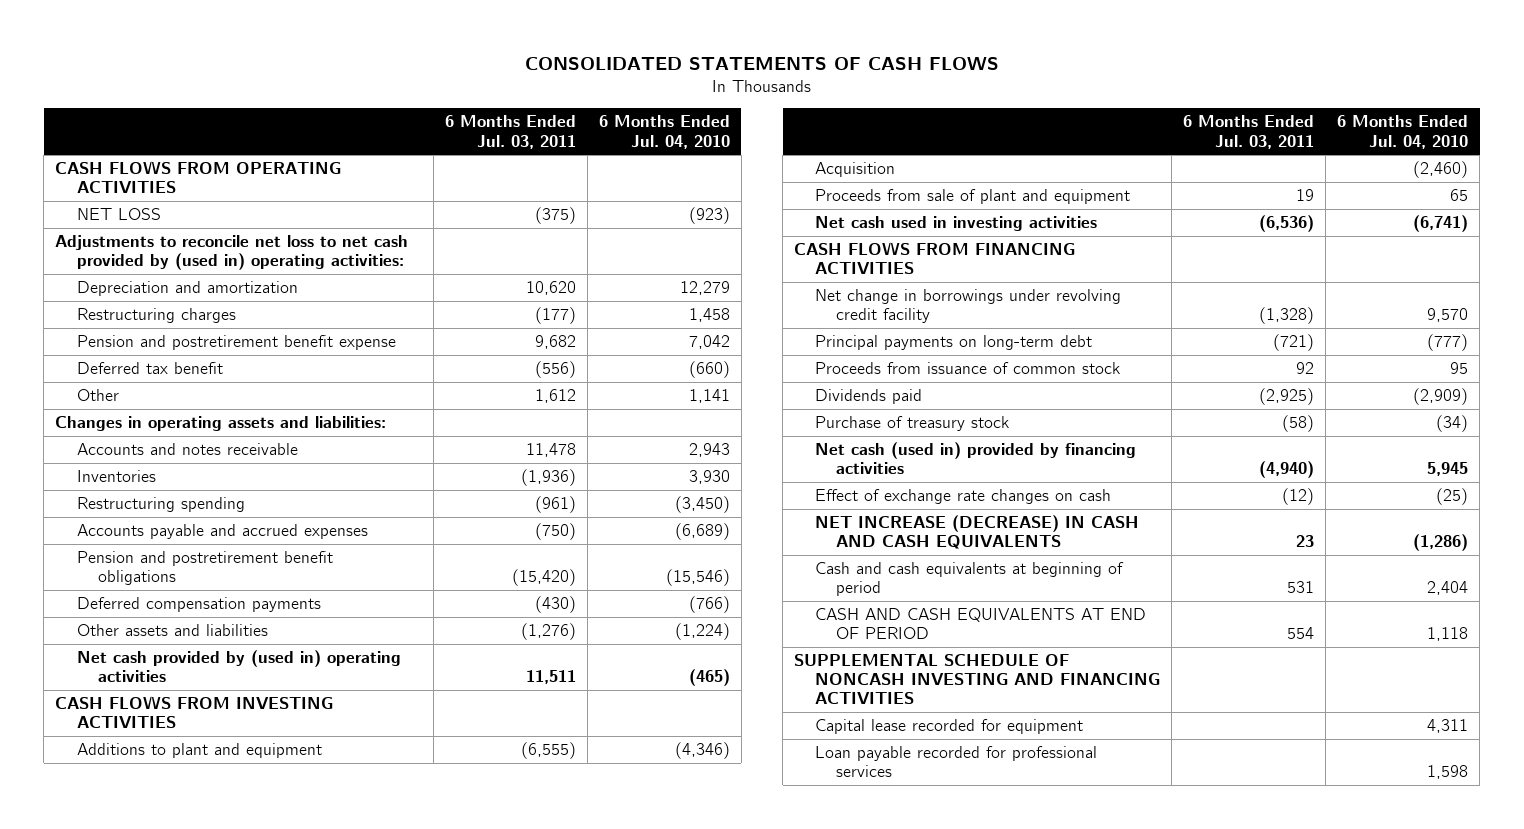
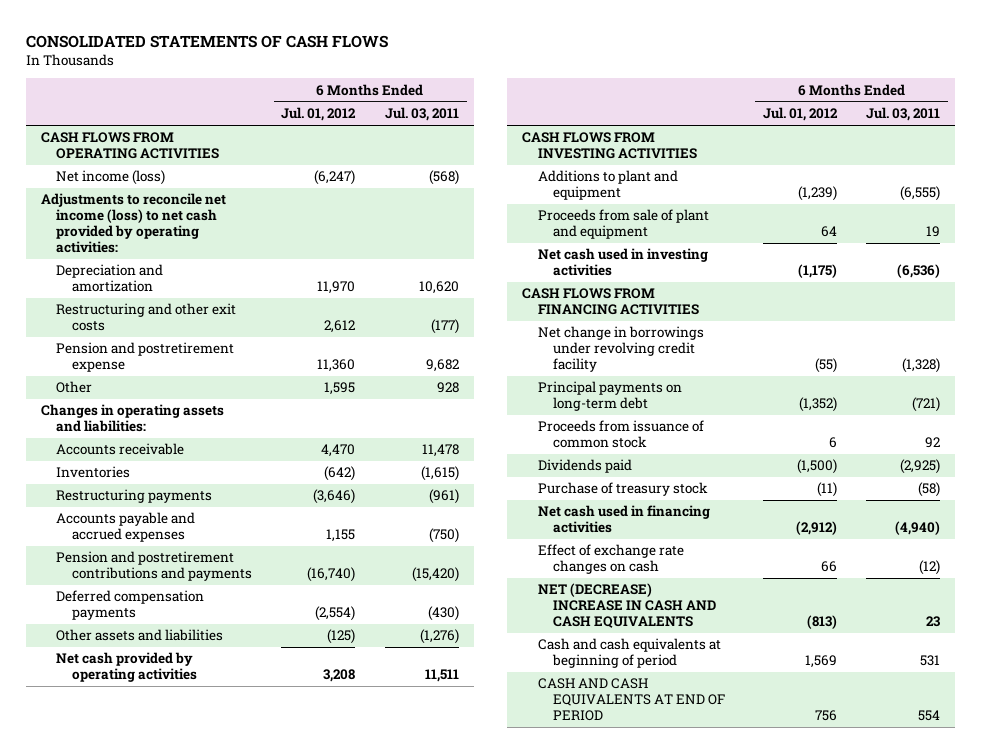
[598,115,730,149] 6 Months Ended Jul. 04, 2010 -> none
none -> [281,107,357,122] Jul. 01, 2012
[76,208,161,221] NET LOSS -> [56,170,166,186] Net income (loss)
[534,207,576,225] (375) -> [429,170,460,186] (568)
[55,235,409,271] Adjustments to reconcile net loss to net cash provided by (used in) operating activities: -> [41,193,227,254] Adjustments to reconcile net income (loss) to net cash provided by operating activities:
[76,362,223,375] Deferred tax benefit -> none
[76,308,236,324] Restructuring charges -> [56,303,237,332] Restructuring and other exit costs
[76,335,396,351] Pension and postretirement benefit expense -> [56,342,235,373] Pension and postretirement expense
[534,389,576,404] 1,612 -> [437,382,460,394] 928
[76,443,298,456] Accounts and notes receivable -> [56,443,185,456] Accounts receivable
[520,469,576,487] (1,936) -> [421,466,460,482] (1,615)
[76,497,245,513] Restructuring spending -> [56,489,213,504] Restructuring payments
[76,551,333,586] Pension and postretirement benefit obligations -> [56,551,252,582] Pension and postretirement contributions and payments
[76,650,401,683] Net cash provided by (used in) operating activities -> [56,652,197,683] Net cash provided by operating activities
[815,162,896,178] Acquisition -> none
[815,442,1137,475] Net cash (used in) provided by financing activities -> [537,505,710,534] Net cash used in financing activities
[815,515,1140,550] NET INCREASE (DECREASE) IN CASH AND CASH EQUIVALENTS -> [537,583,717,629] NET (DECREASE) INCREASE IN CASH AND CASH EQUIVALENTS
[794,654,1161,705] SUPPLEMENTAL SCHEDULE OF NONCASH INVESTING AND FINANCING ACTIVITIES -> none
[815,719,1084,735] Capital lease recorded for equipment -> none
[815,746,1098,778] Loan payable recorded for professional services -> none

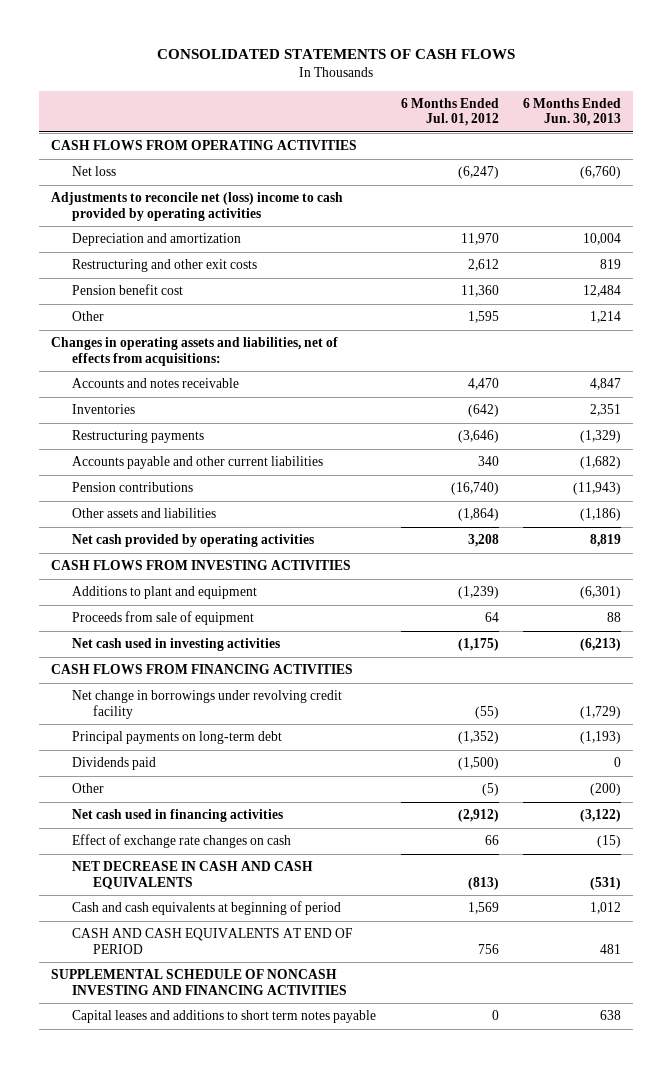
[385,107,460,122] Jul. 03, 2011 -> none
none -> [523,97,622,127] 6 Months Ended Jun. 30, 2013
[56,170,166,186] Net income (loss) -> [72,166,117,177] Net loss
[41,193,227,254] Adjustments to reconcile net income (loss) to net cash provided by operating activities: -> [51,192,344,221] Adjustments to reconcile net (loss) income to cash provided by operating activities
[56,342,235,373] Pension and postretirement expense -> [72,284,184,296] Pension benefit cost
[41,404,225,433] Changes in operating assets and liabilities: -> [51,337,339,366] Changes in operating assets and liabilities, net of effects from acquisitions:
[56,443,185,456] Accounts receivable -> [72,378,240,389] Accounts and notes receivable
[56,590,205,621] Deferred compensation payments -> none
[56,512,196,543] Accounts payable and accrued expenses -> [72,456,324,470] Accounts payable and other current liabilities
[326,529,356,543] 1,155 -> [477,456,499,467] 340
[56,551,252,582] Pension and postretirement contributions and payments -> [72,482,194,493] Pension contributions
[327,629,356,645] (125) -> [457,508,499,522] (1,864)
[537,209,709,240] Proceeds from sale of plant and equipment -> [72,611,255,626] Proceeds from sale of equipment
[537,420,704,449] Proceeds from issuance of common stock -> none
[537,482,708,497] Purchase of treasury stock -> none
none -> [72,783,105,794] Other
[537,583,717,629] NET (DECREASE) INCREASE IN CASH AND CASH EQUIVALENTS -> [72,861,314,889] NET DECREASE IN CASH AND CASH EQUIVALENTS
none -> [51,969,348,995] SUPPLEMENTAL SCHEDULE OF NONCASH INVESTING AND FINANCING ACTIVITIES
none -> [72,1010,377,1024] Capital leases and additions to short term notes payable

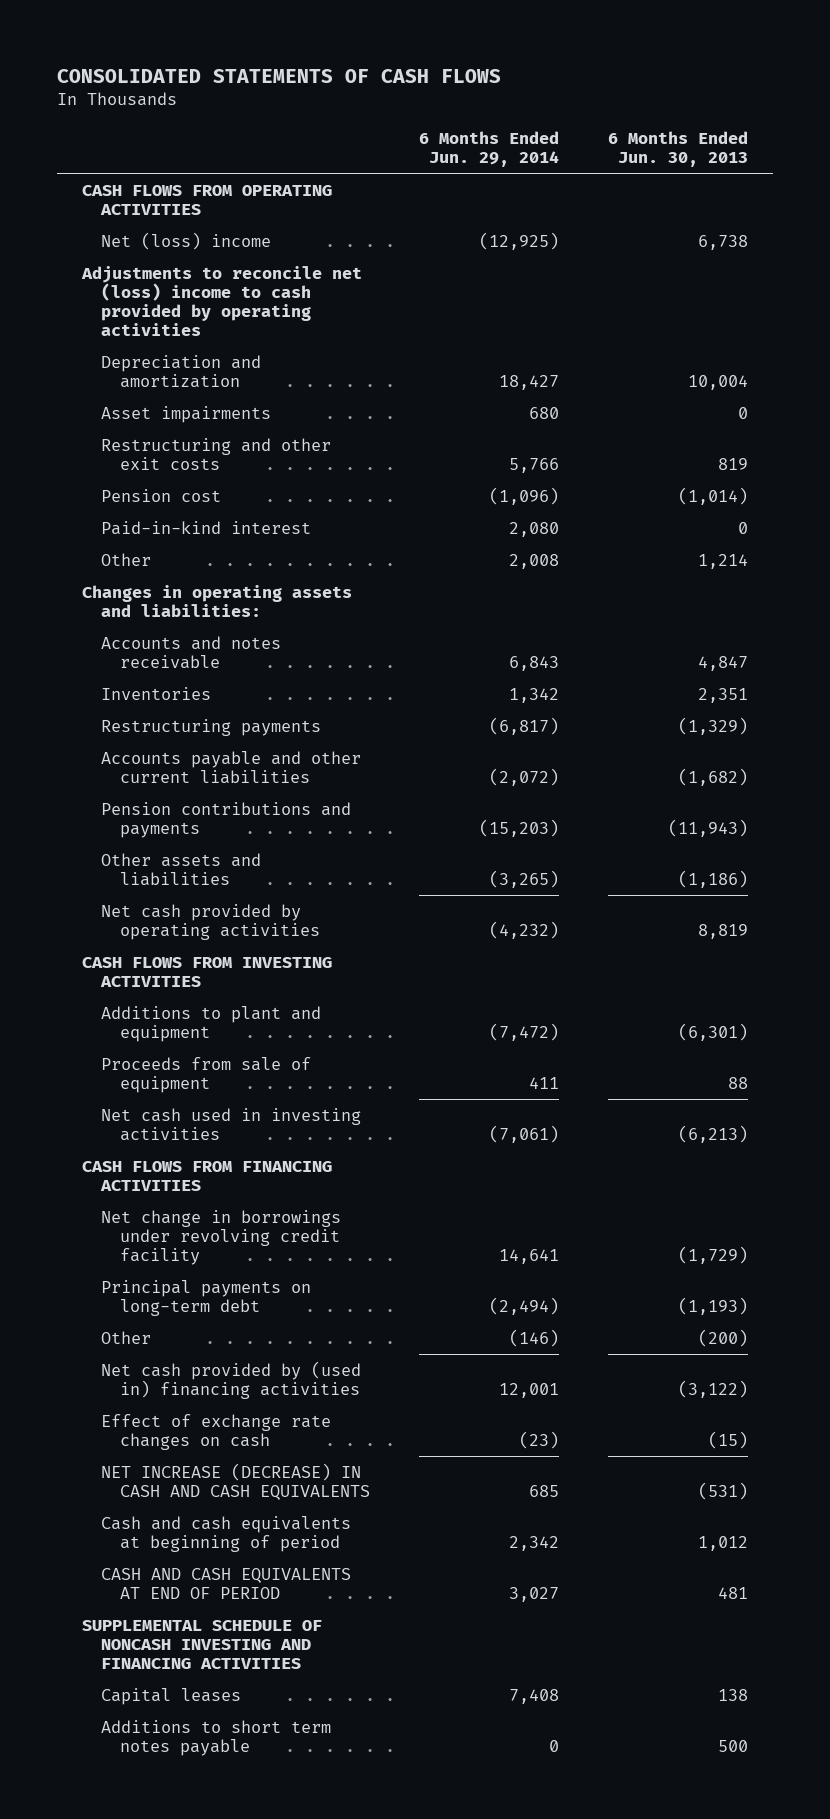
[400,97,499,127] 6 Months Ended Jul. 01, 2012 -> none
none -> [419,130,560,167] 6 Months Ended Jun. 29, 2014
[72,166,117,177] Net loss -> [100,231,271,250] Net (loss) income
[580,166,622,180] (6,760) -> [698,234,749,250] 6,738
none -> [100,405,271,423] Asset impairments
[72,284,184,296] Pension benefit cost -> [100,488,221,502] Pension cost
[583,285,622,298] 12,484 -> [678,486,749,505] (1,014)
none -> [100,520,311,535] Paid-in-kind interest
[51,337,339,366] Changes in operating assets and liabilities, net of effects from acquisitions: -> [81,584,352,617] Changes in operating assets and liabilities:
[72,482,194,493] Pension contributions -> [100,801,351,838] Pension contributions and payments
[72,757,157,771] Dividends paid -> none
[72,809,284,823] Net cash used in financing activities -> [100,1360,361,1399] Net cash provided by (used in) financing activities
[72,861,314,889] NET DECREASE IN CASH AND CASH EQUIVALENTS -> [100,1462,371,1500] NET INCREASE (DECREASE) IN CASH AND CASH EQUIVALENTS
[72,1010,377,1024] Capital leases and additions to short term notes payable -> [100,1687,241,1705] Capital leases
[600,1010,622,1021] 638 -> [718,1688,749,1701] 138
none -> [100,1719,331,1756] Additions to short term notes payable

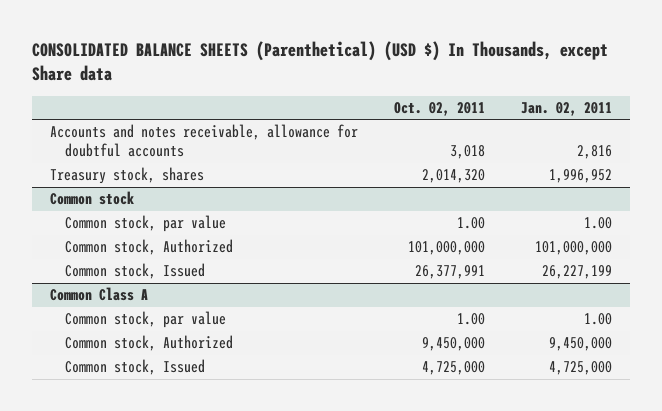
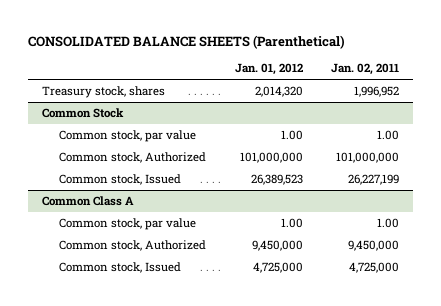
[32,41,609,82] CONSOLIDATED BALANCE SHEETS (Parenthetical) (USD $) In Thousands, except Share data -> [28,34,346,49] CONSOLIDATED BALANCE SHEETS (Parenthetical)
[394,101,486,116] Oct. 02, 2011 -> none
none -> [234,63,303,76] Jan. 01, 2012
[50,124,359,158] Accounts and notes receivable, allowance for doubtful accounts -> none
[50,191,135,206] Common stock -> [42,108,125,119] Common Stock

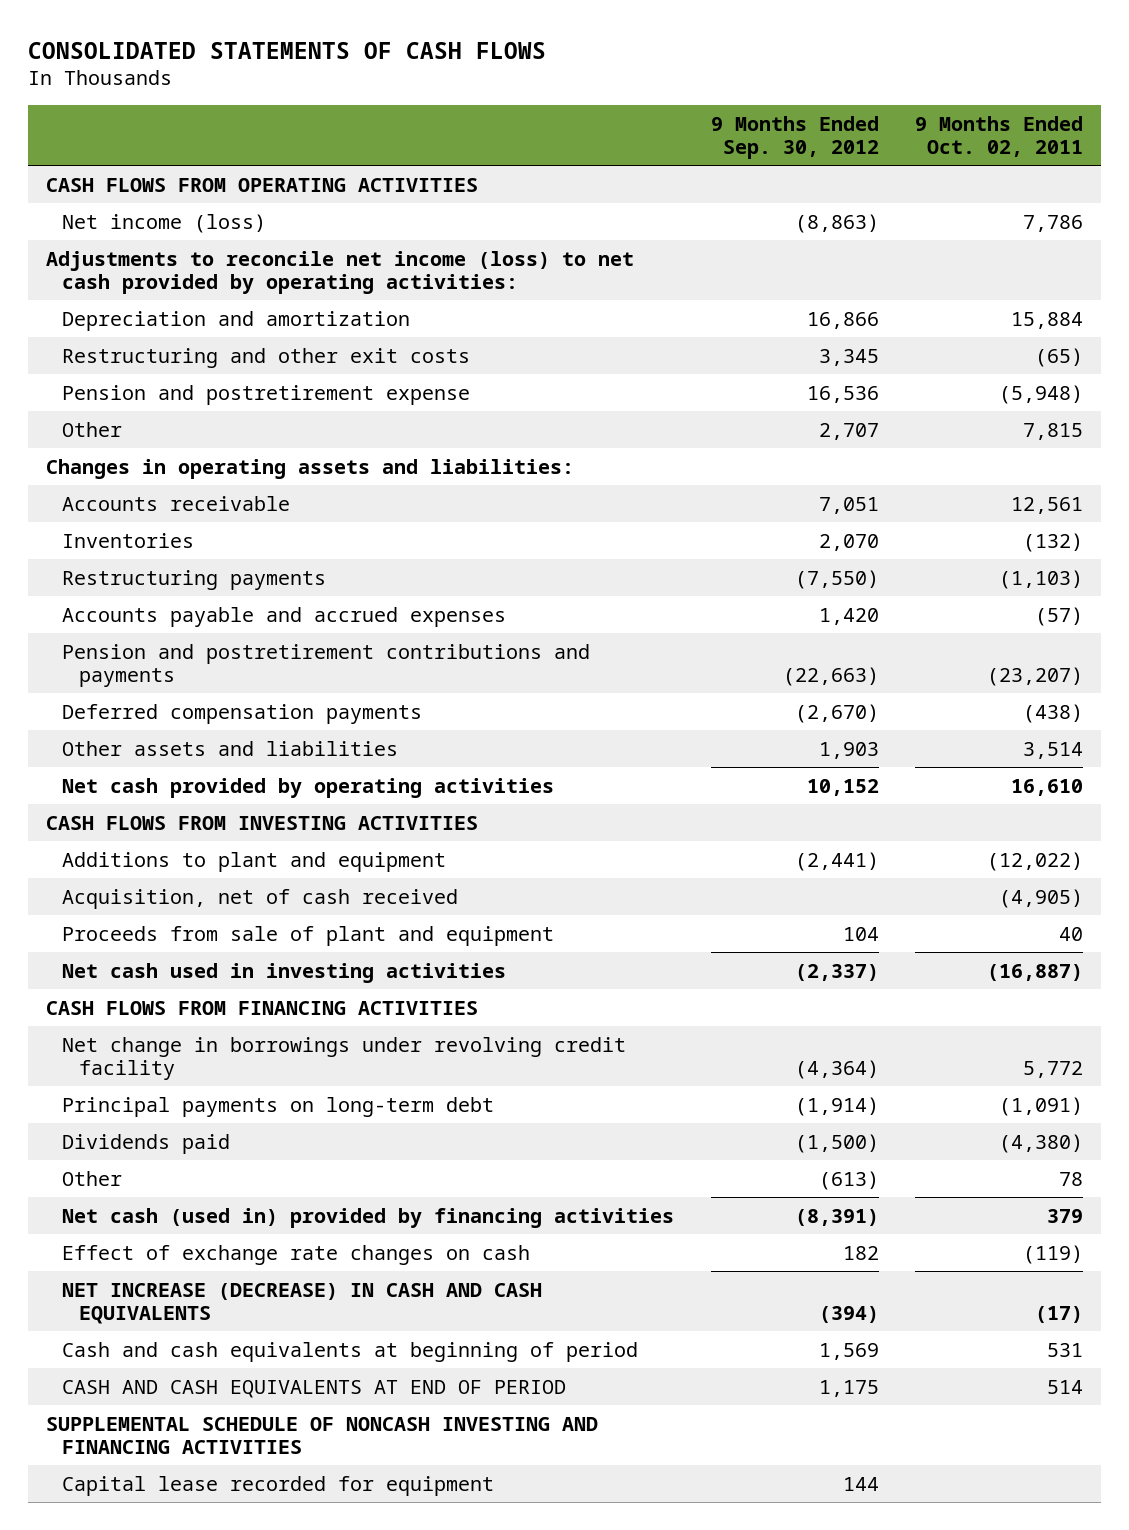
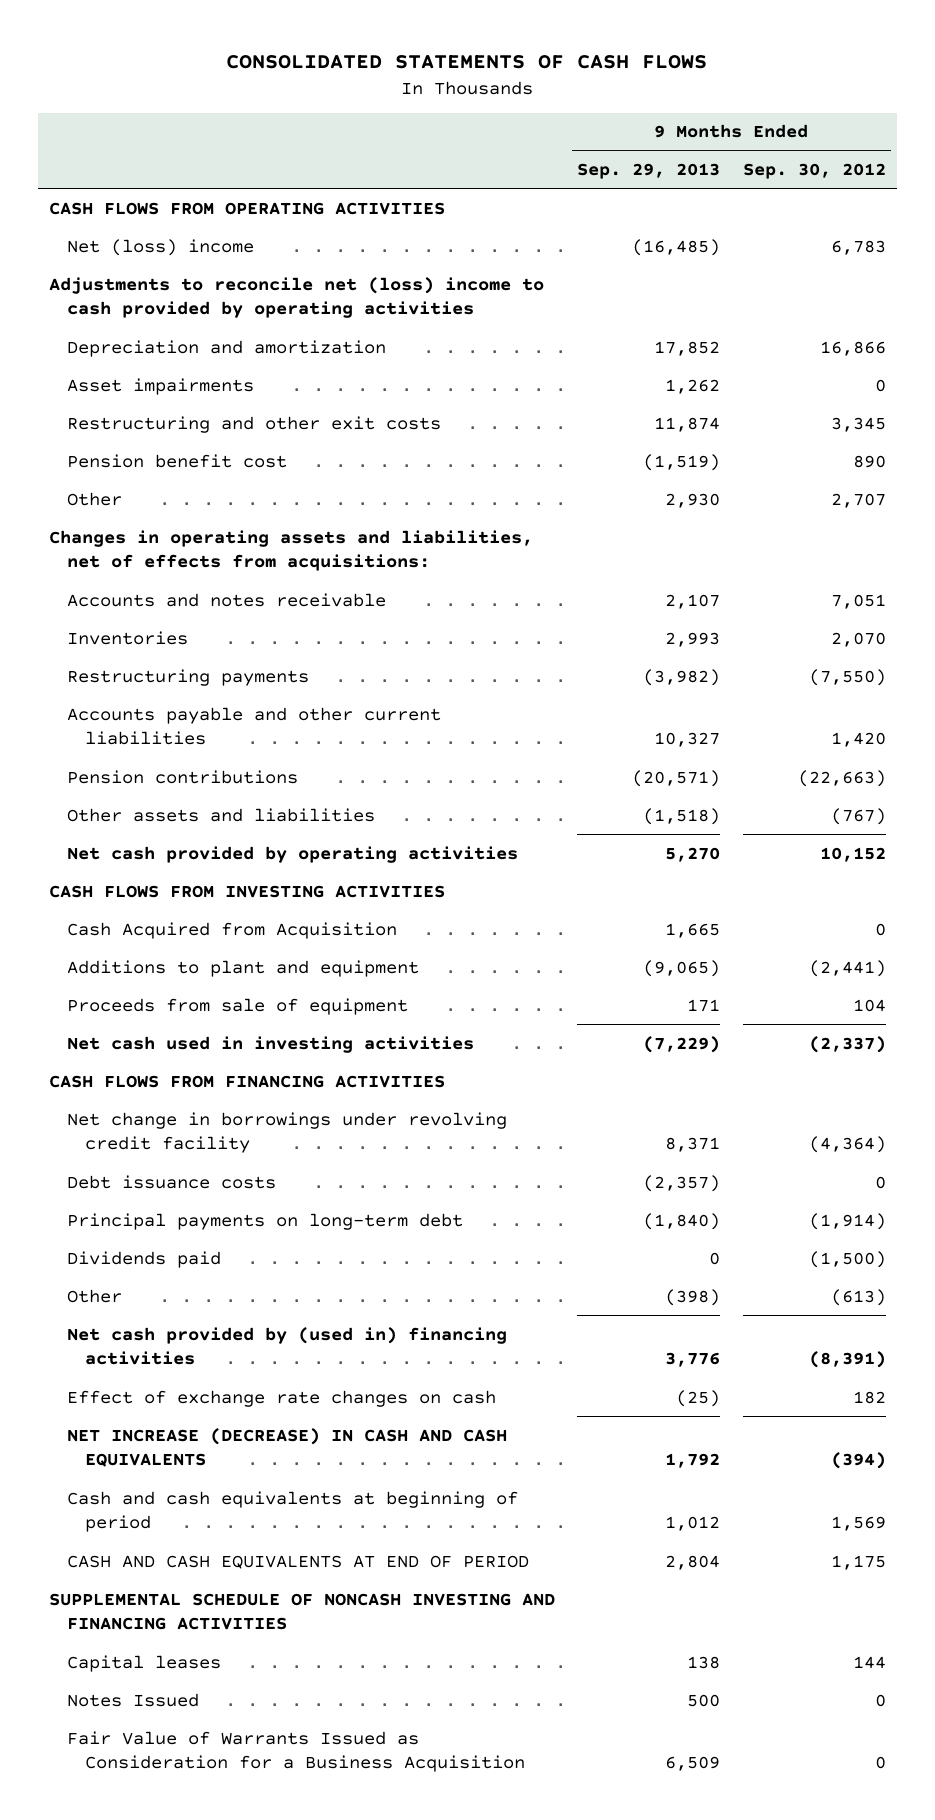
[914,115,1083,157] 9 Months Ended Oct. 02, 2011 -> none
none -> [577,163,721,180] Sep. 29, 2013
[62,213,267,233] Net income (loss) -> [67,238,255,256] Net (loss) income
[794,213,879,233] (8,863) -> [830,239,886,255] 6,783
[46,250,635,294] Adjustments to reconcile net income (loss) to net cash provided by operating activities: -> [49,276,545,319] Adjustments to reconcile net (loss) income to cash provided by operating activities
none -> [67,377,255,395] Asset impairments
[62,384,471,405] Pension and postretirement expense -> none
none -> [67,453,288,468] Pension benefit cost
[46,458,575,479] Changes in operating assets and liabilities: -> [49,529,534,572] Changes in operating assets and liabilities, net of effects from acquisitions:
[62,495,291,511] Accounts receivable -> [67,592,387,607] Accounts and notes receivable
[62,703,423,724] Deferred compensation payments -> none
[62,606,507,627] Accounts payable and accrued expenses -> [67,706,442,746] Accounts payable and other current liabilities
[62,643,591,687] Pension and postretirement contributions and payments -> [67,769,299,784] Pension contributions
[818,741,879,759] 1,903 -> [830,807,886,825] (767)
none -> [67,921,398,939] Cash Acquired from Acquisition
[62,888,459,909] Acquisition, net of cash received -> none
[62,925,555,946] Proceeds from sale of plant and equipment -> [67,997,409,1015] Proceeds from sale of equipment
none -> [67,1174,277,1189] Debt issuance costs
[62,1207,675,1228] Net cash (used in) provided by financing activities -> [67,1326,508,1366] Net cash provided by (used in) financing activities
[62,1475,495,1496] Capital lease recorded for equipment -> [67,1654,222,1672] Capital leases
none -> [67,1692,200,1707] Notes Issued
none -> [67,1730,526,1773] Fair Value of Warrants Issued as Consideration for a Business Acquisition

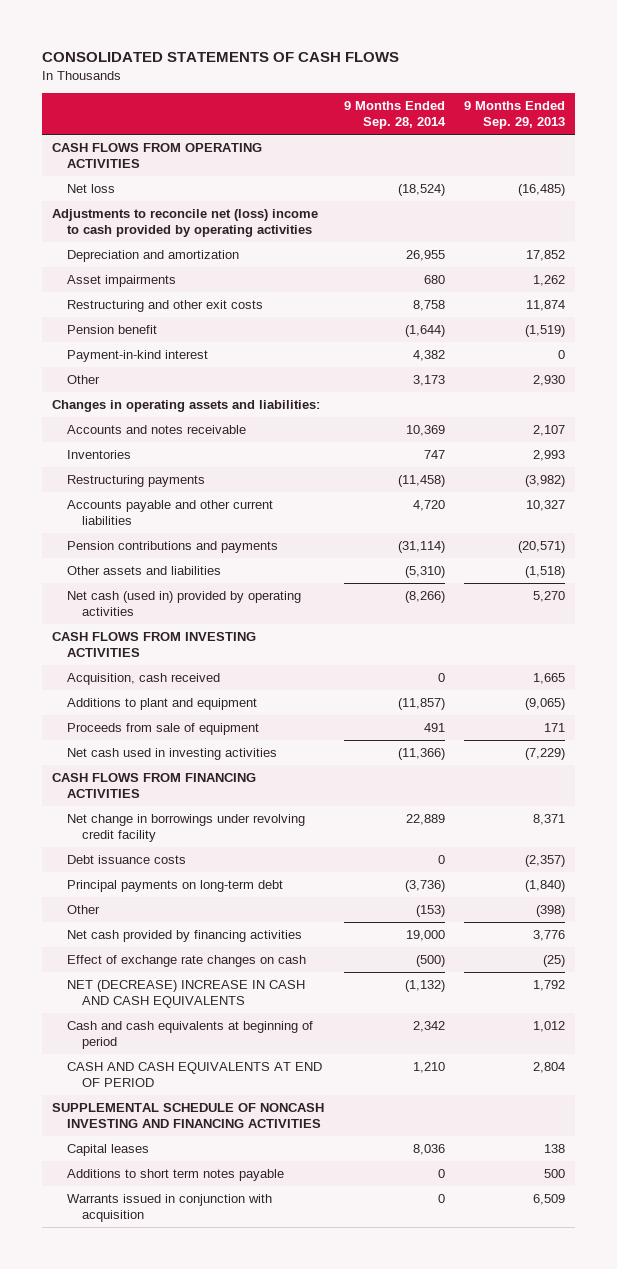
[742,163,886,180] Sep. 30, 2012 -> none
none -> [343,100,446,130] 9 Months Ended Sep. 28, 2014
[67,238,255,256] Net (loss) income -> [67,184,116,194] Net loss
[67,453,288,468] Pension benefit cost -> [67,325,158,335] Pension benefit
none -> [67,350,209,363] Payment-in-kind interest
[49,529,534,572] Changes in operating assets and liabilities, net of effects from acquisitions: -> [51,400,320,413] Changes in operating assets and liabilities:
[67,769,299,784] Pension contributions -> [67,541,279,554] Pension contributions and payments
[67,845,519,863] Net cash provided by operating activities -> [67,591,302,617] Net cash (used in) provided by operating activities
[67,921,398,939] Cash Acquired from Acquisition -> [67,673,221,686] Acquisition, cash received
[67,1250,222,1268] Dividends paid -> none
[67,1326,508,1366] Net cash provided by (used in) financing activities -> [67,930,303,943] Net cash provided by financing activities
[67,1427,508,1468] NET INCREASE (DECREASE) IN CASH AND CASH EQUIVALENTS -> [67,980,306,1009] NET (DECREASE) INCREASE IN CASH AND CASH EQUIVALENTS
[67,1692,200,1707] Notes Issued -> [67,1169,285,1182] Additions to short term notes payable
[67,1730,526,1773] Fair Value of Warrants Issued as Consideration for a Business Acquisition -> [67,1194,273,1223] Warrants issued in conjunction with acquisition

